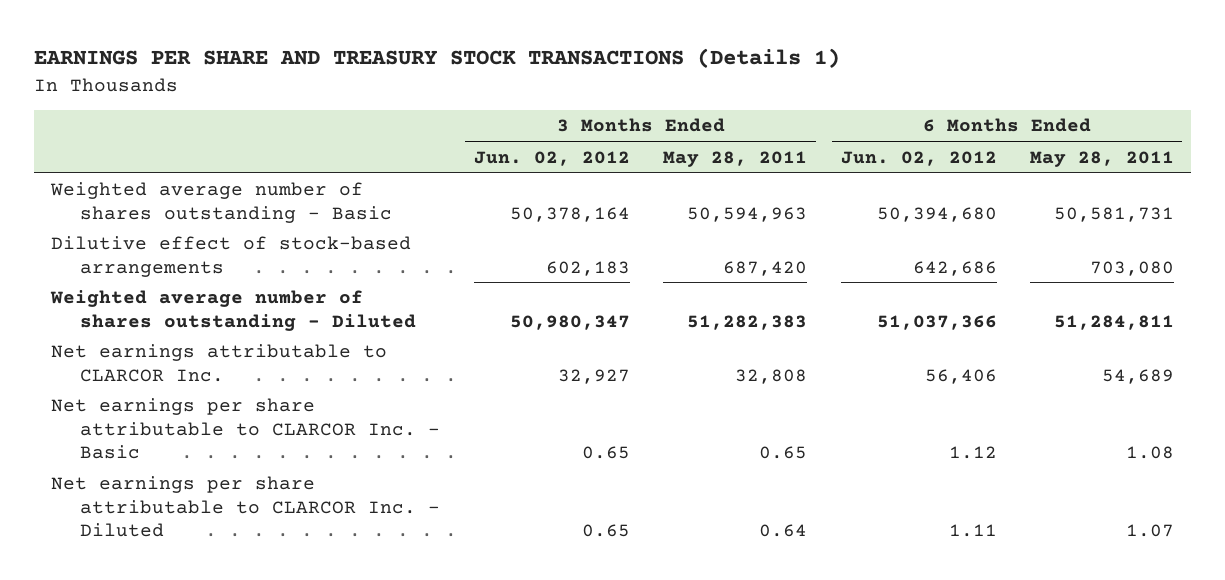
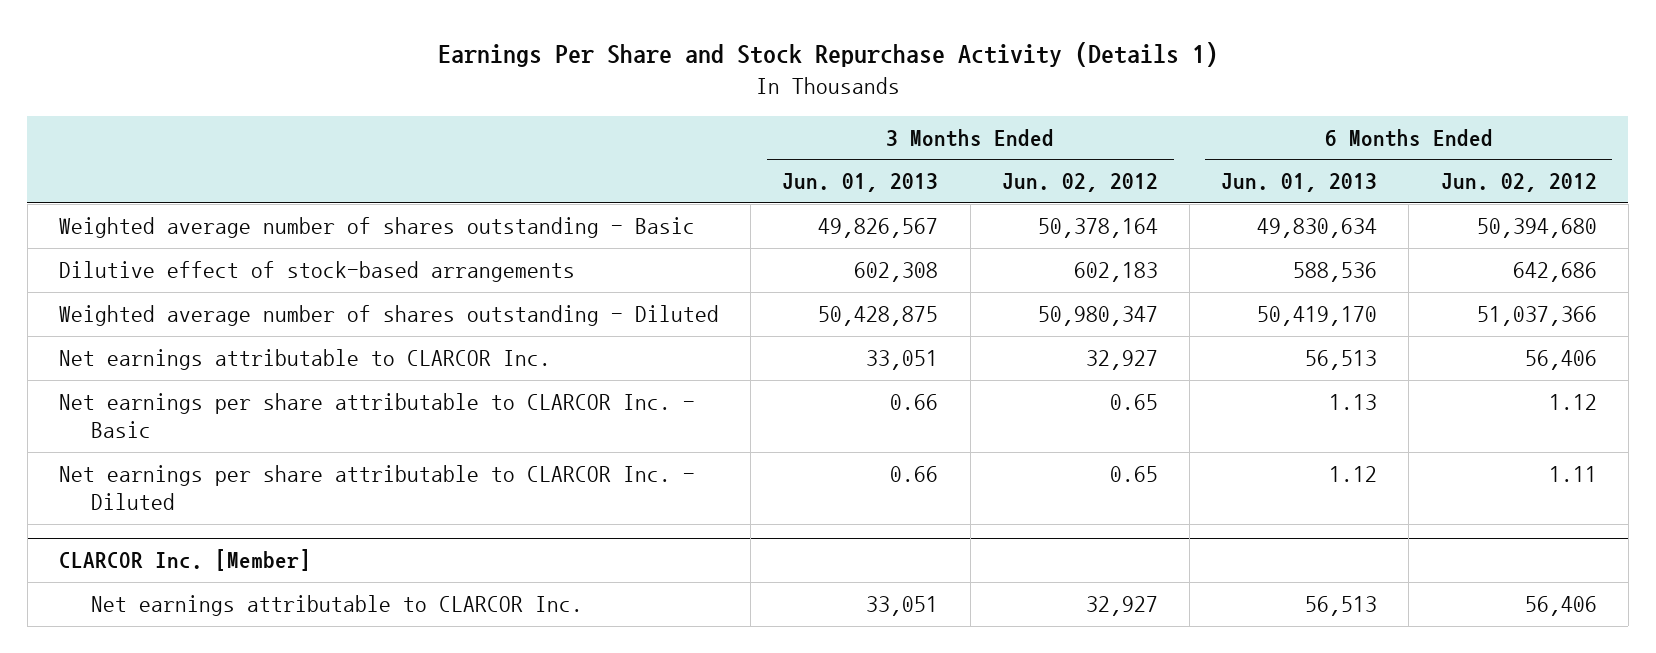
[33,48,840,69] EARNINGS PER SHARE AND TREASURY STOCK TRANSACTIONS (Details 1) -> [437,42,1218,68] Earnings Per Share and Stock Repurchase Activity (Details 1)
[663,150,808,167] May 28, 2011 -> none
[1030,150,1175,167] May 28, 2011 -> none
none -> [782,173,939,193] Jun. 01, 2013
none -> [1221,173,1378,193] Jun. 01, 2013
none -> [58,549,311,572] CLARCOR Inc. [Member]
none -> [90,595,583,617] Net earnings attributable to CLARCOR Inc.

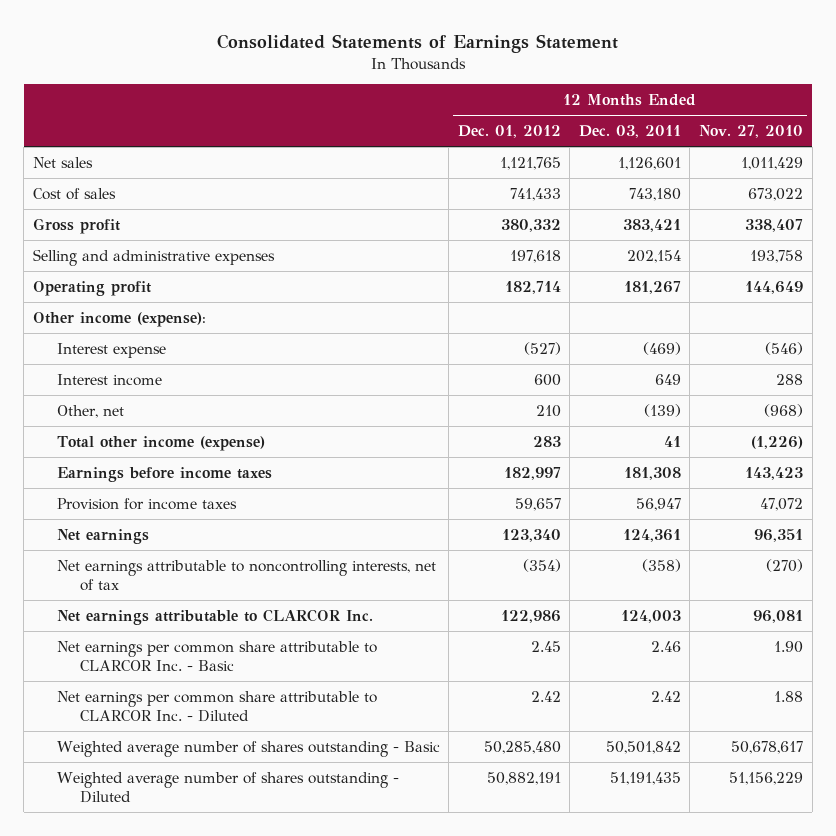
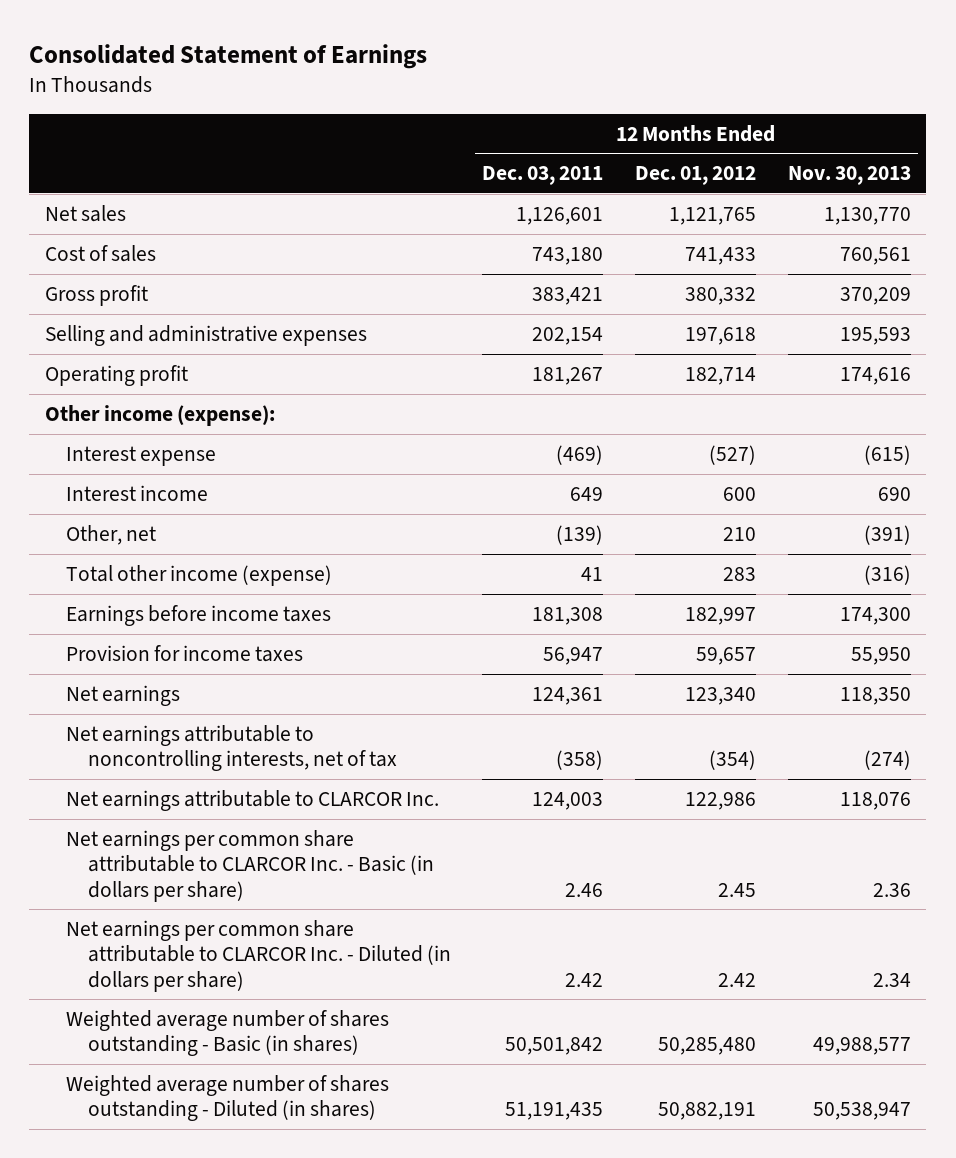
[216,33,618,53] Consolidated Statements of Earnings Statement -> [29,43,428,69] Consolidated Statement of Earnings
[698,124,803,138] Nov. 27, 2010 -> none
none -> [787,166,911,186] Nov. 30, 2013
[56,640,377,671] Net earnings per common share attributable to CLARCOR Inc. - Basic -> [66,829,434,902] Net earnings per common share attributable to CLARCOR Inc. - Basic (in dollars per share)
[56,690,377,722] Net earnings per common share attributable to CLARCOR Inc. - Diluted -> [66,919,451,992] Net earnings per common share attributable to CLARCOR Inc. - Diluted (in dollars per share)
[56,740,440,757] Weighted average number of shares outstanding - Basic -> [66,1009,390,1057] Weighted average number of shares outstanding - Basic (in shares)
[56,771,399,803] Weighted average number of shares outstanding - Diluted -> [66,1074,390,1122] Weighted average number of shares outstanding - Diluted (in shares)

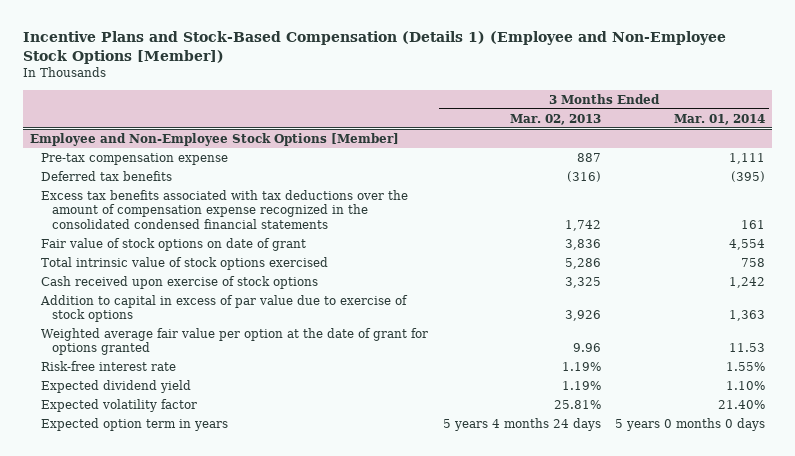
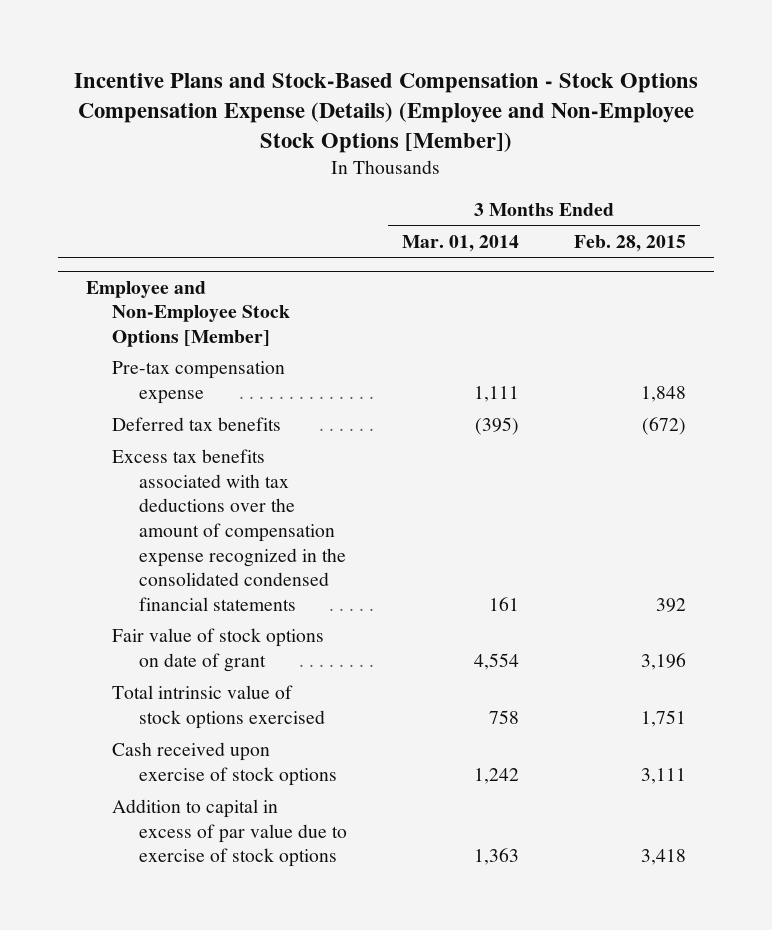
[22,30,726,64] Incentive Plans and Stock-Based Compensation (Details 1) (Employee and Non-Employee Stock Options [Member]) -> [73,73,698,154] Incentive Plans and Stock-Based Compensation - Stock Options Compensation Expense (Details) (Employee and Non-Employee Stock Options [Member])
[509,113,601,125] Mar. 02, 2013 -> none
none -> [574,235,687,253] Feb. 28, 2015
[41,328,429,356] Weighted average fair value per option at the date of grant for options granted -> none
[41,361,177,372] Risk-free interest rate -> none
[41,380,192,394] Expected dividend yield -> none
[41,399,198,413] Expected volatility factor -> none
[41,418,229,432] Expected option term in years -> none

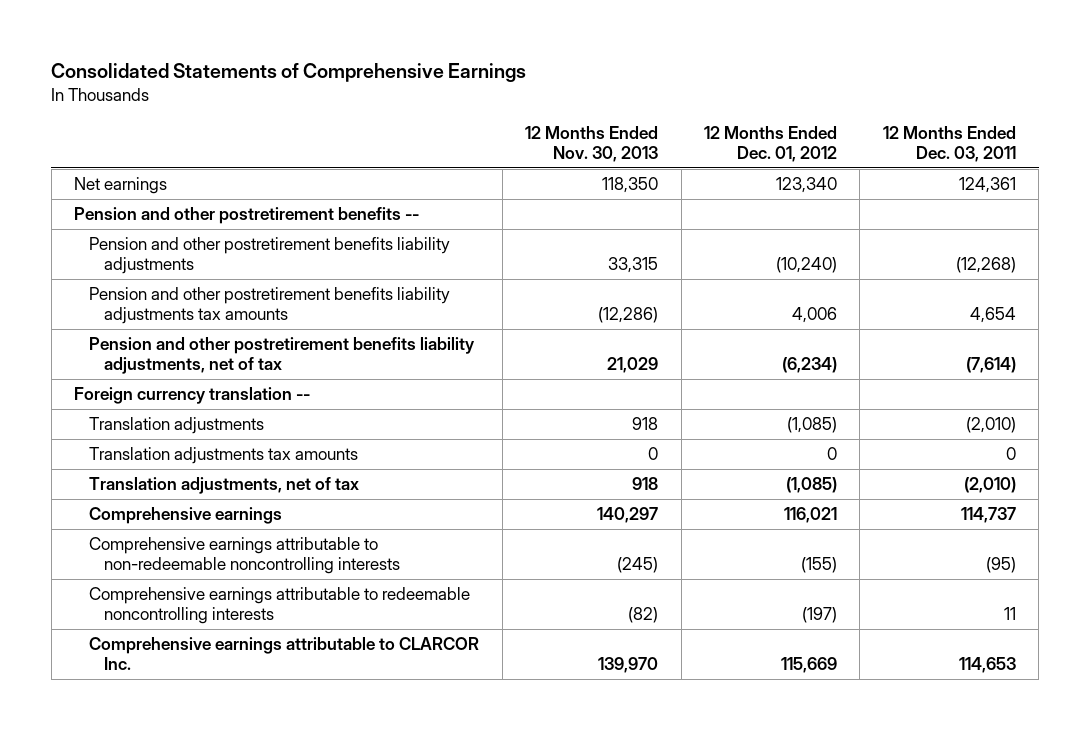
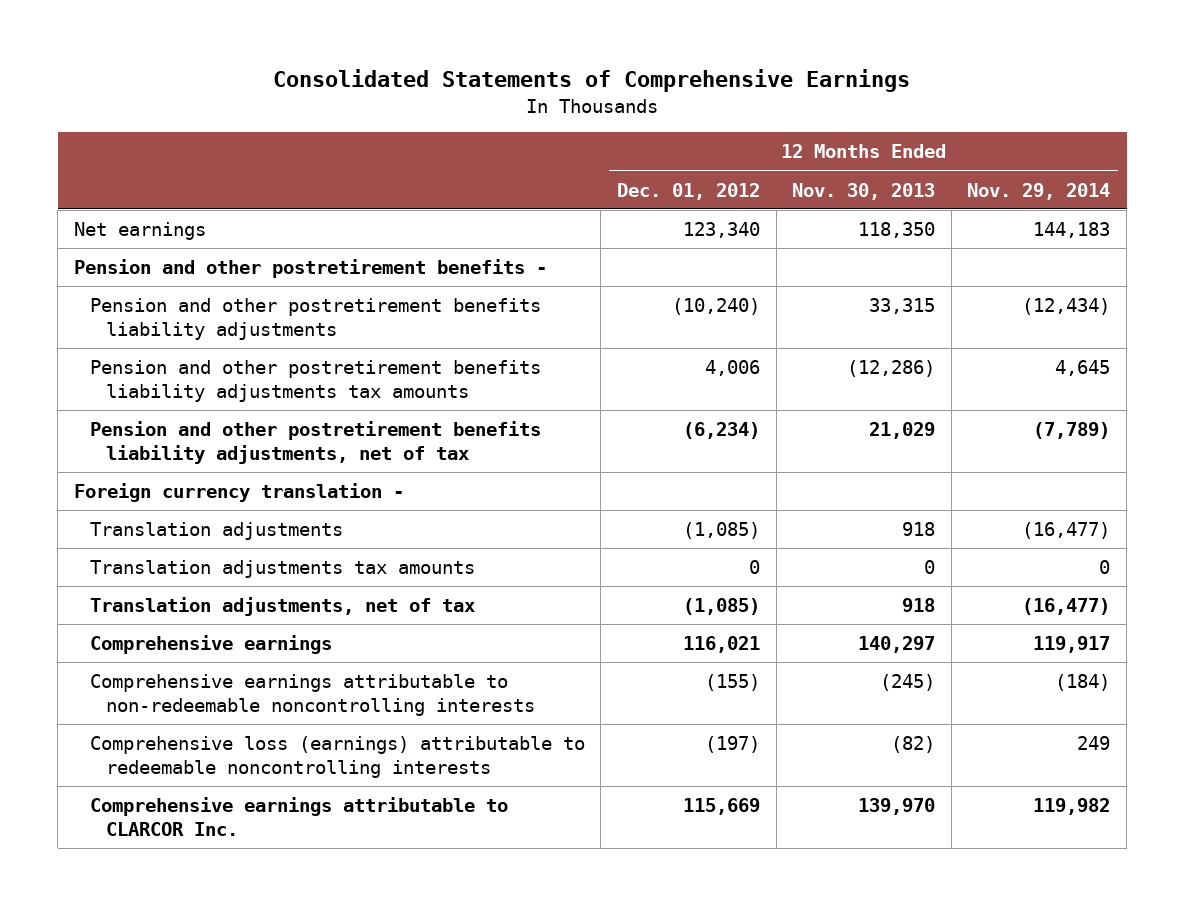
[882,126,1016,163] 12 Months Ended Dec. 03, 2011 -> none
none -> [967,182,1111,200] Nov. 29, 2014
[74,207,420,225] Pension and other postretirement benefits -- -> [73,259,547,279] Pension and other postretirement benefits -
[74,387,311,405] Foreign currency translation -- -> [73,483,404,503] Foreign currency translation -
[89,587,471,625] Comprehensive earnings attributable to redeemable noncontrolling interests -> [89,736,585,778] Comprehensive loss (earnings) attributable to redeemable noncontrolling interests

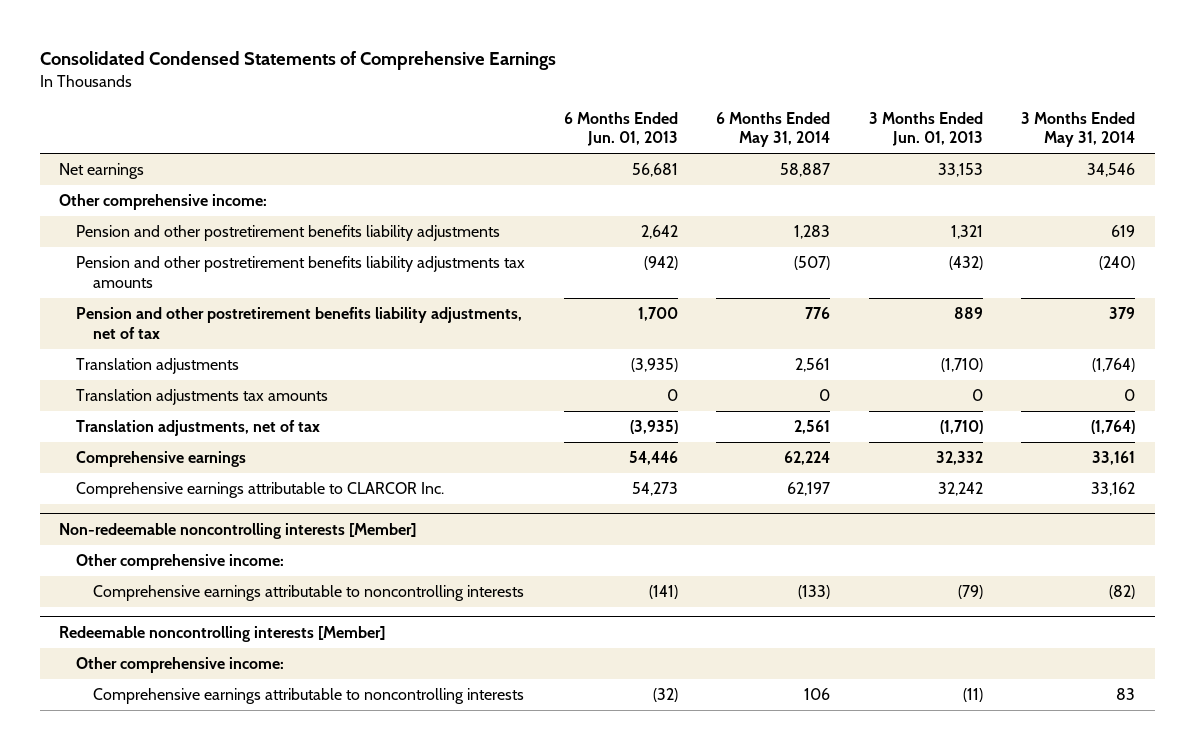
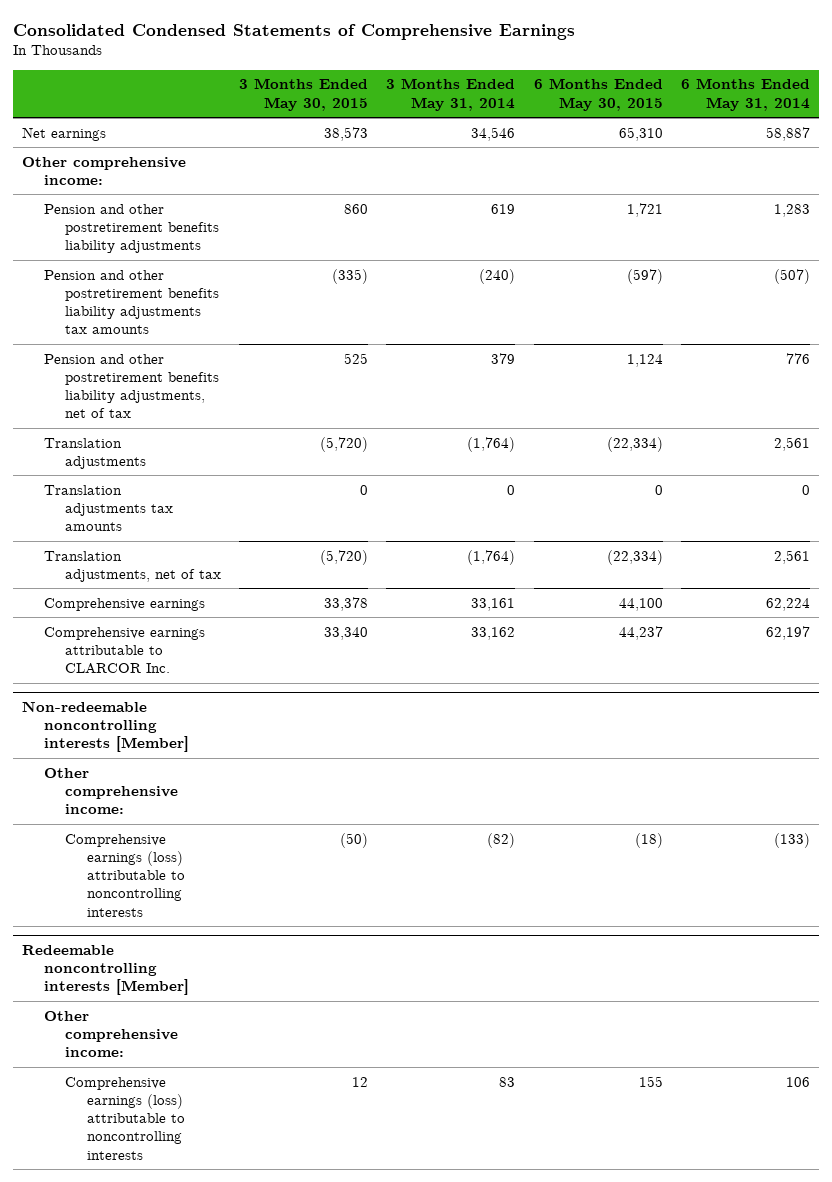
[563,111,678,147] 6 Months Ended Jun. 01, 2013 -> none
[868,111,983,147] 3 Months Ended Jun. 01, 2013 -> none
none -> [239,78,369,111] 3 Months Ended May 30, 2015
none -> [533,78,663,111] 6 Months Ended May 30, 2015
[92,585,524,602] Comprehensive earnings attributable to noncontrolling interests -> [65,833,185,917] Comprehensive earnings (loss) attributable to noncontrolling interests
[92,688,524,705] Comprehensive earnings attributable to noncontrolling interests -> [65,1076,185,1160] Comprehensive earnings (loss) attributable to noncontrolling interests

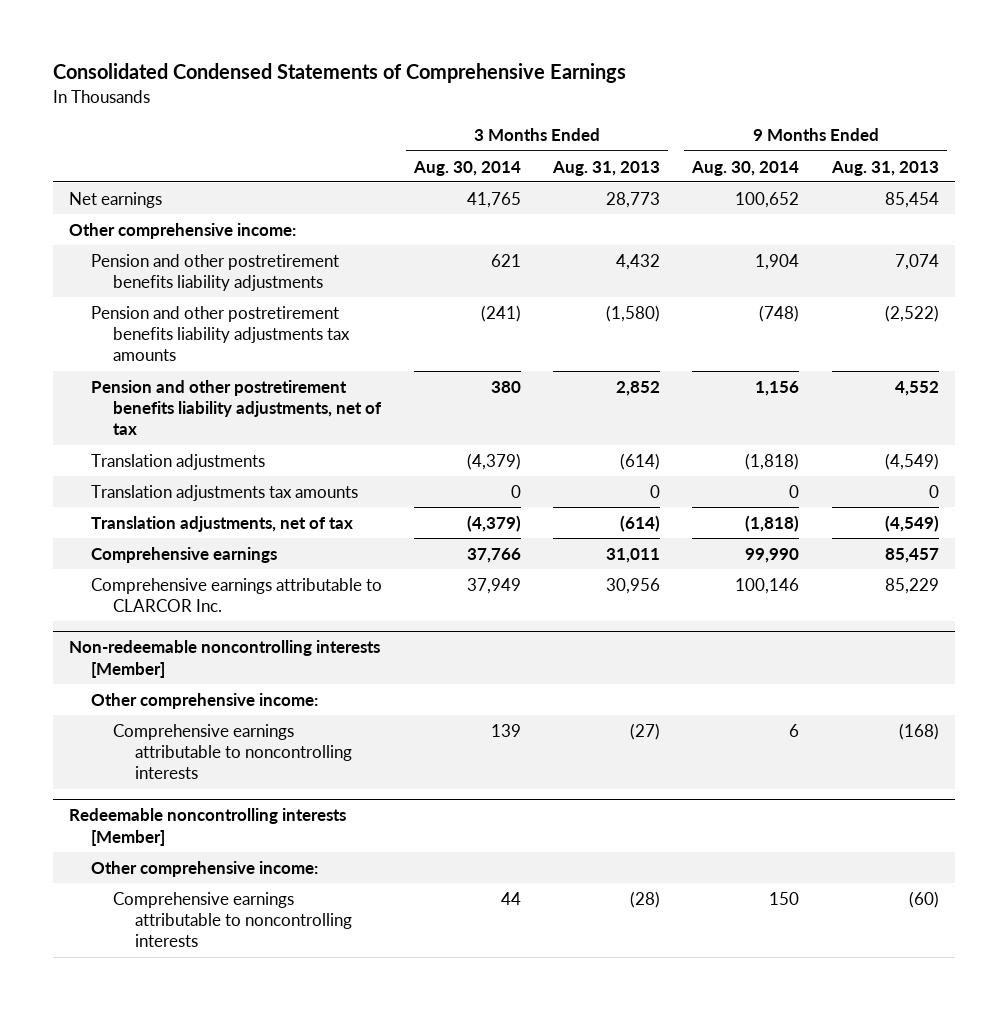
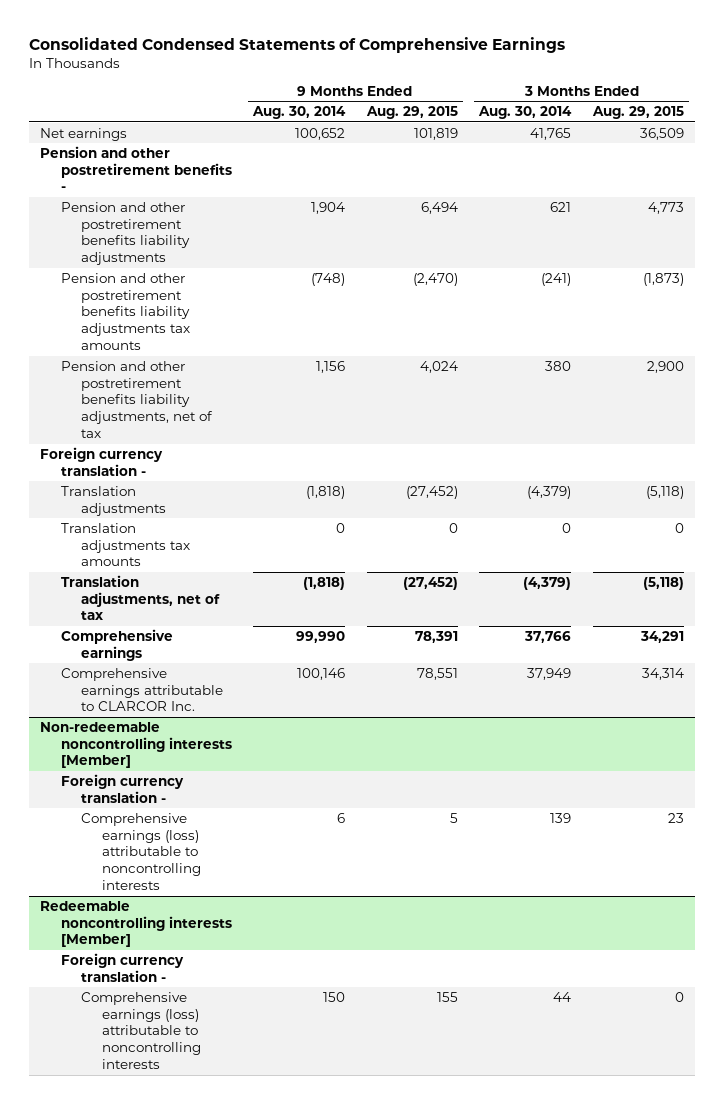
[552,160,661,176] Aug. 31, 2013 -> none
[830,160,939,176] Aug. 31, 2013 -> none
none -> [365,106,458,120] Aug. 29, 2015
none -> [591,106,684,120] Aug. 29, 2015
[68,222,296,239] Other comprehensive income: -> none
none -> [39,145,232,192] Pension and other postretirement benefits -
none -> [39,446,163,476] Foreign currency translation -
[90,692,318,709] Other comprehensive income: -> none
none -> [60,773,184,803] Foreign currency translation -
[113,723,353,780] Comprehensive earnings attributable to noncontrolling interests -> [81,812,201,891] Comprehensive earnings (loss) attributable to noncontrolling interests
[90,860,318,877] Other comprehensive income: -> none
none -> [60,952,184,982] Foreign currency translation -
[113,891,353,948] Comprehensive earnings attributable to noncontrolling interests -> [81,991,201,1070] Comprehensive earnings (loss) attributable to noncontrolling interests

